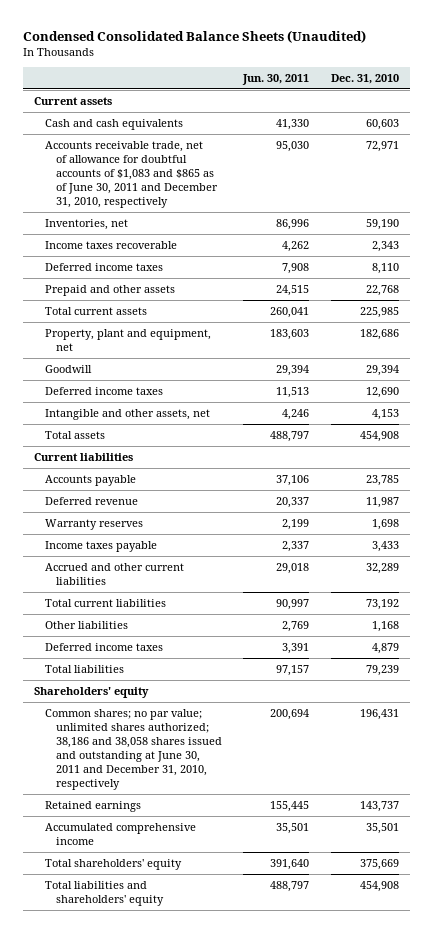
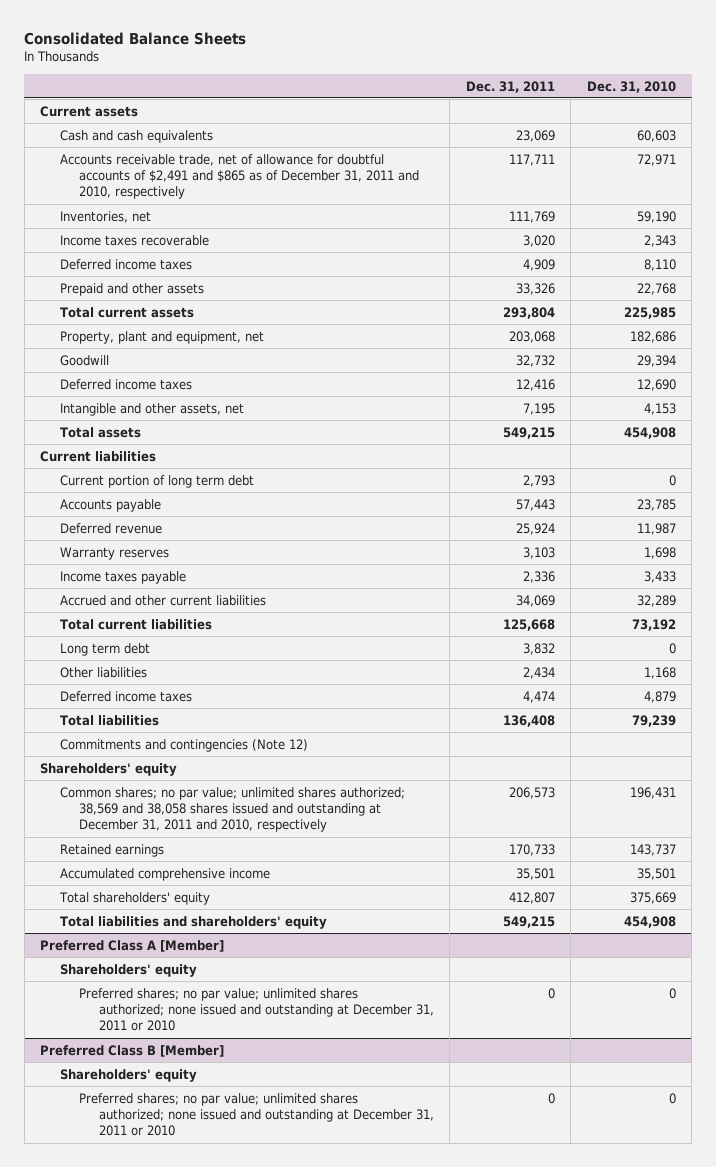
[23,29,367,43] Condensed Consolidated Balance Sheets (Unaudited) -> [24,31,247,45] Consolidated Balance Sheets
[242,73,310,85] Jun. 30, 2011 -> none
none -> [465,80,555,93] Dec. 31, 2011
[44,140,218,209] Accounts receivable trade, net of allowance for doubtful accounts of $1,083 and $865 as of June 30, 2011 and December 31, 2010, respectively -> [59,153,420,200] Accounts receivable trade, net of allowance for doubtful accounts of $2,491 and $865 as of December 31, 2011 and 2010, respectively
none -> [59,474,254,488] Current portion of long term debt
none -> [59,642,150,656] Long term debt
none -> [59,738,308,752] Commitments and contingencies (Note 12)
[44,708,222,791] Common shares; no par value; unlimited shares authorized; 38,186 and 38,058 shares issued and outstanding at June 30, 2011 and December 31, 2010, respectively -> [59,786,405,833] Common shares; no par value; unlimited shares authorized; 38,569 and 38,058 shares issued and outstanding at December 31, 2011 and 2010, respectively
none -> [40,939,225,952] Preferred Class A [Member]
none -> [59,963,197,977] Shareholders' equity
none -> [79,987,434,1032] Preferred shares; no par value; unlimited shares authorized; none issued and outstanding at December 31, 2011 or 2010
none -> [40,1044,225,1057] Preferred Class B [Member]
none -> [59,1068,197,1082] Shareholders' equity
none -> [79,1092,434,1137] Preferred shares; no par value; unlimited shares authorized; none issued and outstanding at December 31, 2011 or 2010

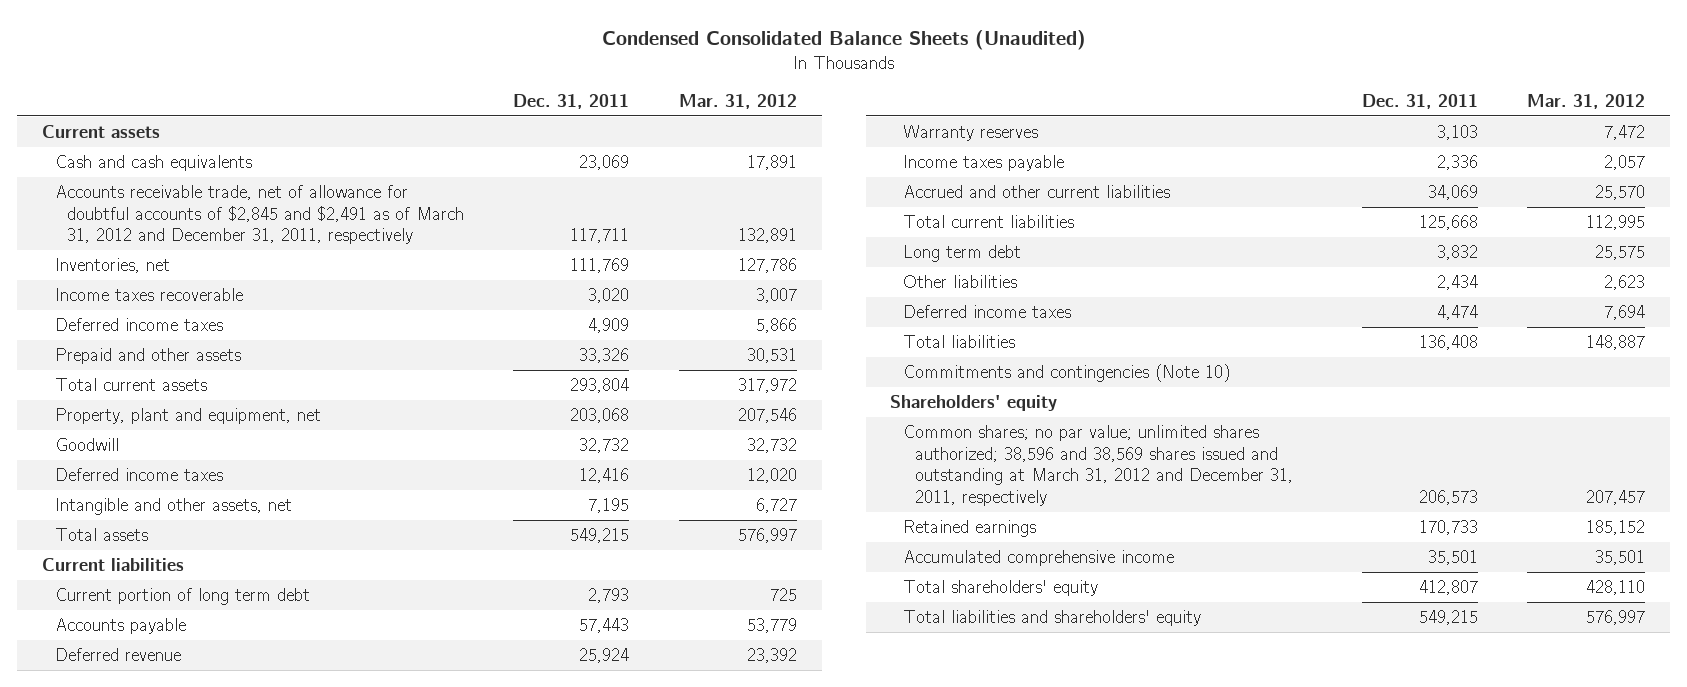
[24,31,247,45] Consolidated Balance Sheets -> [601,29,1086,50] Condensed Consolidated Balance Sheets (Unaudited)
[586,80,676,93] Dec. 31, 2010 -> none
none -> [678,93,797,109] Mar. 31, 2012
[59,153,420,200] Accounts receivable trade, net of allowance for doubtful accounts of $2,491 and $865 as of December 31, 2011 and 2010, respectively -> [54,184,464,245] Accounts receivable trade, net of allowance for doubtful accounts of $2,845 and $2,491 as of March 31, 2012 and December 31, 2011, respectively
[59,738,308,752] Commitments and contingencies (Note 12) -> [902,363,1230,382] Commitments and contingencies (Note 10)
[59,786,405,833] Common shares; no par value; unlimited shares authorized; 38,569 and 38,058 shares issued and outstanding at December 31, 2011 and 2010, respectively -> [902,424,1294,506] Common shares; no par value; unlimited shares authorized; 38,596 and 38,569 shares issued and outstanding at March 31, 2012 and December 31, 2011, respectively
[40,939,225,952] Preferred Class A [Member] -> none
[59,963,197,977] Shareholders' equity -> none
[79,987,434,1032] Preferred shares; no par value; unlimited shares authorized; none issued and outstanding at December 31, 2011 or 2010 -> none
[40,1044,225,1057] Preferred Class B [Member] -> none
[59,1068,197,1082] Shareholders' equity -> none
[79,1092,434,1137] Preferred shares; no par value; unlimited shares authorized; none issued and outstanding at December 31, 2011 or 2010 -> none

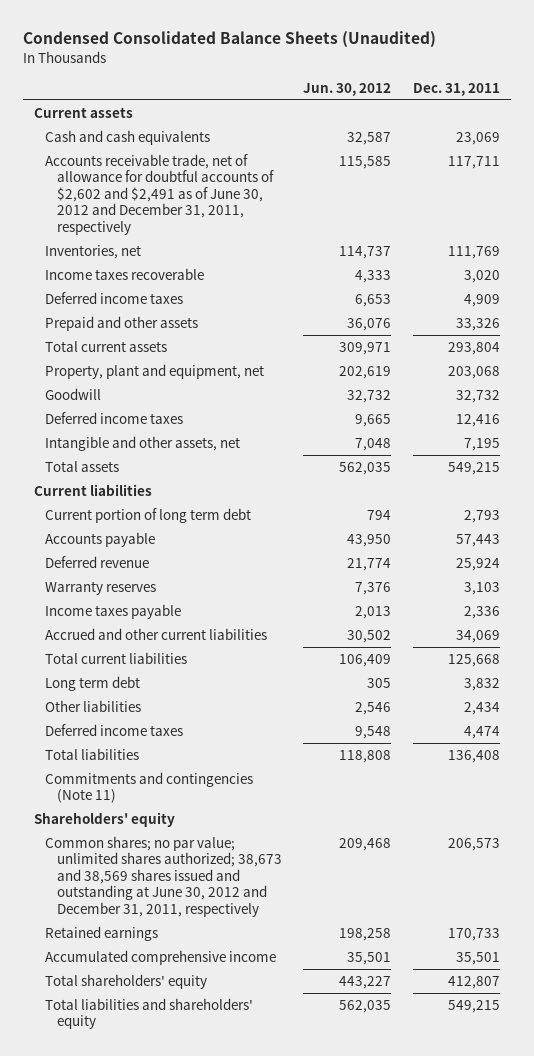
[678,93,797,109] Mar. 31, 2012 -> none
none -> [303,82,392,96] Jun. 30, 2012
[54,184,464,245] Accounts receivable trade, net of allowance for doubtful accounts of $2,845 and $2,491 as of March 31, 2012 and December 31, 2011, respectively -> [45,153,274,235] Accounts receivable trade, net of allowance for doubtful accounts of $2,602 and $2,491 as of June 30, 2012 and December 31, 2011, respectively
[902,363,1230,382] Commitments and contingencies (Note 10) -> [45,771,254,804] Commitments and contingencies (Note 11)
[902,424,1294,506] Common shares; no par value; unlimited shares authorized; 38,596 and 38,569 shares issued and outstanding at March 31, 2012 and December 31, 2011, respectively -> [45,835,282,917] Common shares; no par value; unlimited shares authorized; 38,673 and 38,569 shares issued and outstanding at June 30, 2012 and December 31, 2011, respectively

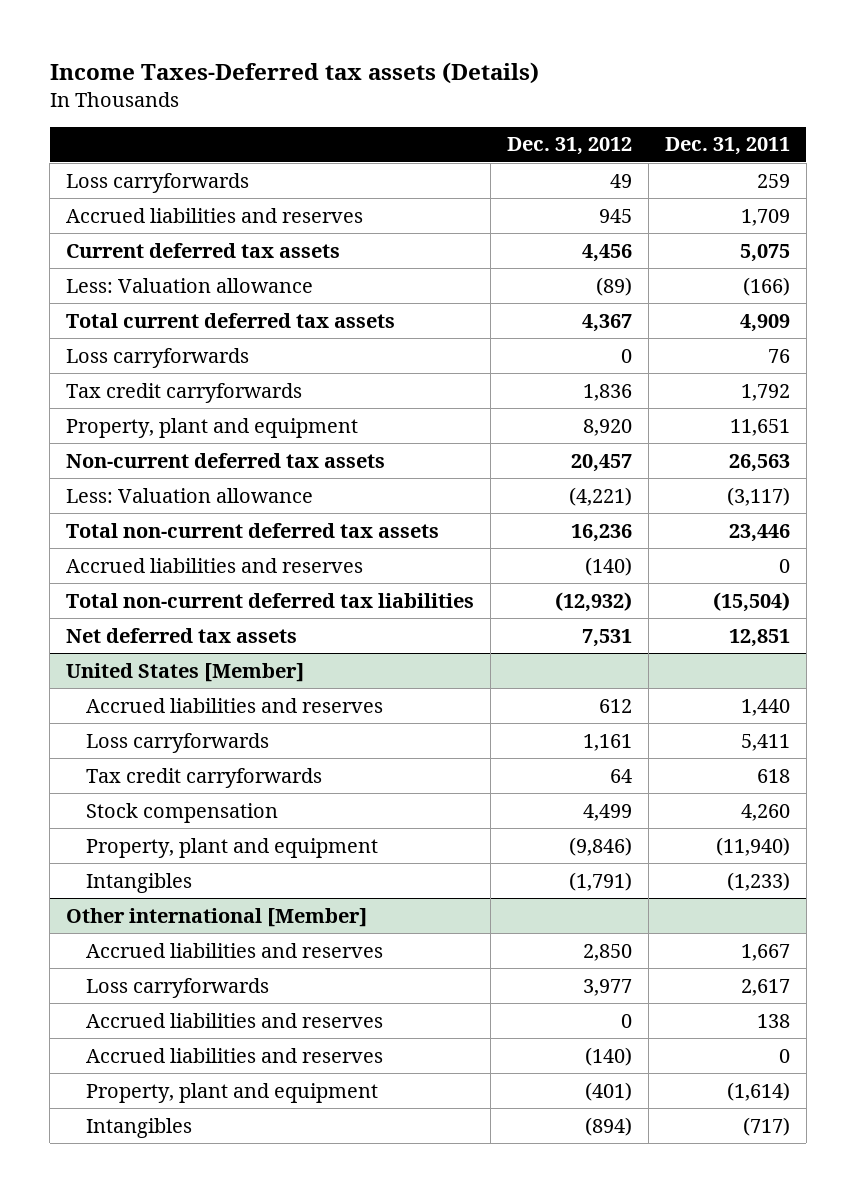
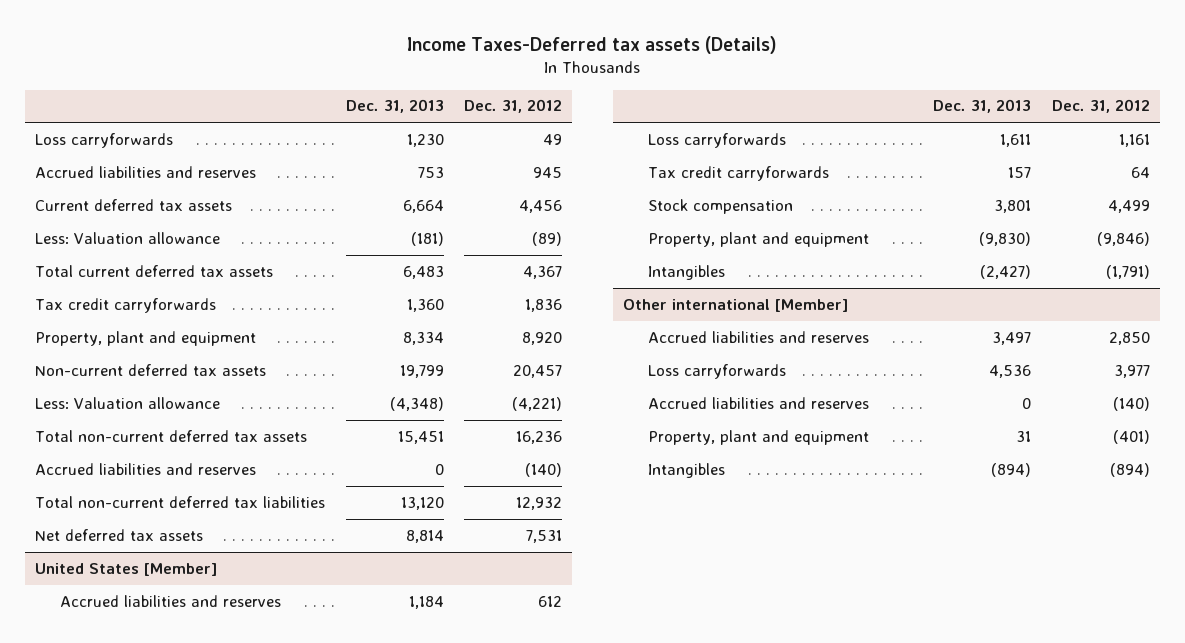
[664,137,790,156] Dec. 31, 2011 -> none
none -> [345,99,444,114] Dec. 31, 2013
[66,347,250,368] Loss carryforwards -> none
[555,591,633,612] (12,932) -> [515,496,562,510] 12,932
[86,1012,384,1028] Accrued liabilities and reserves -> none

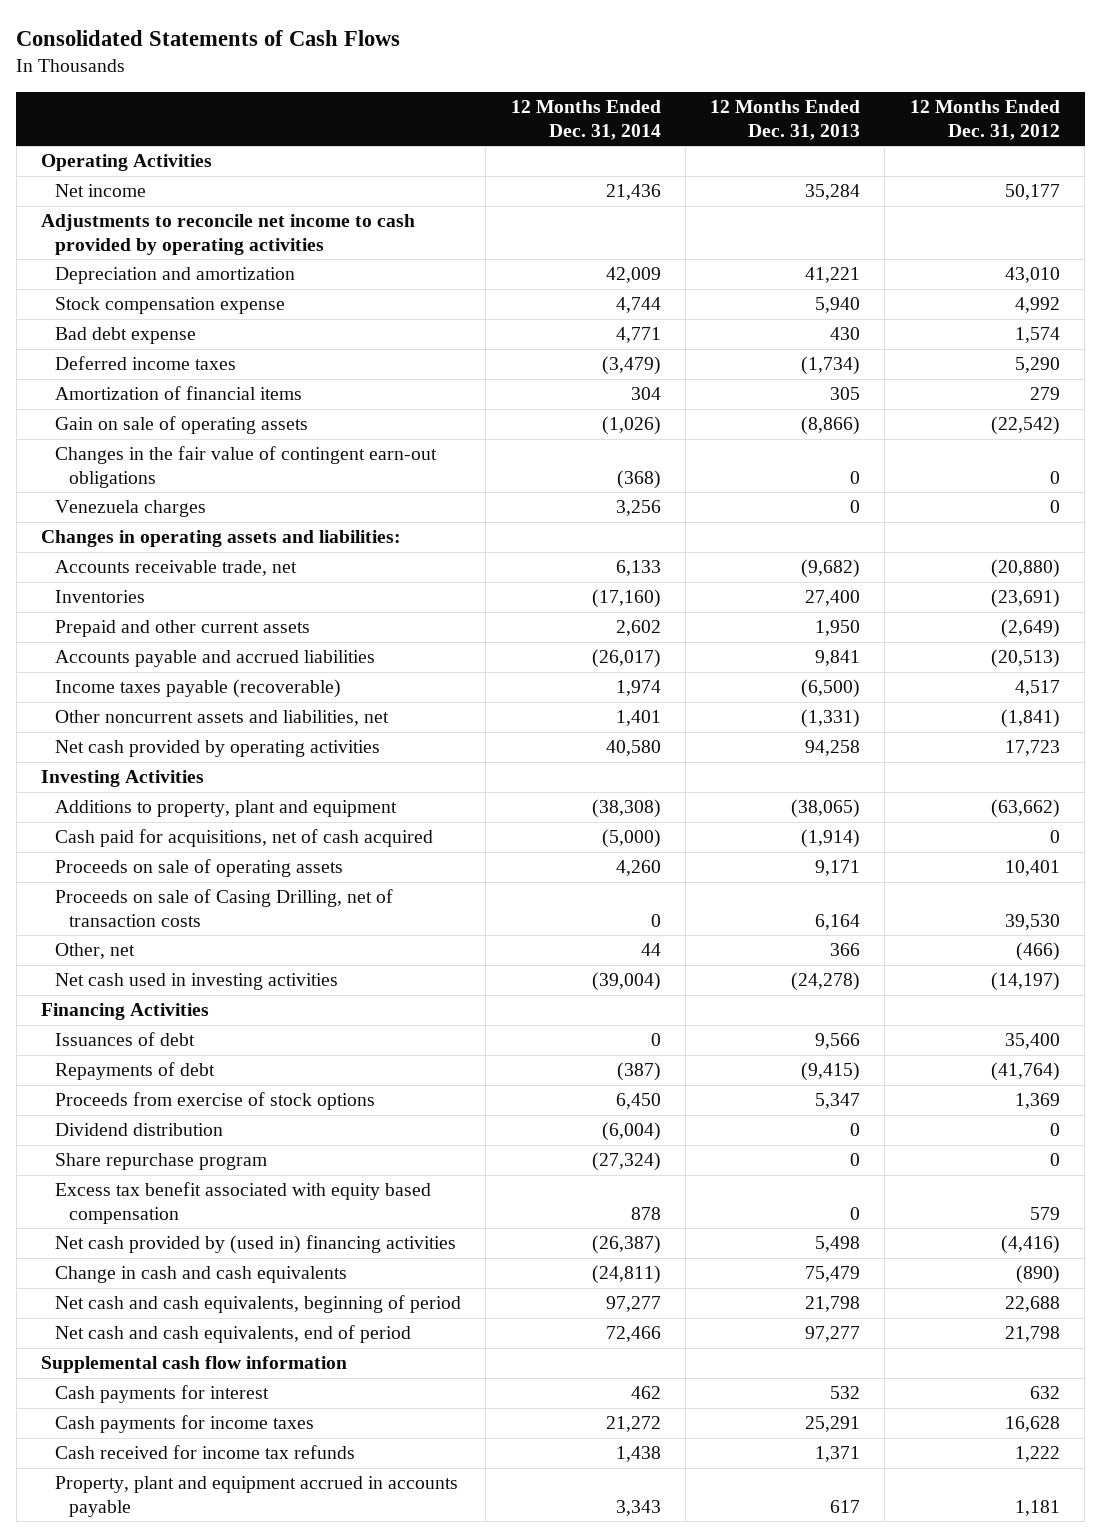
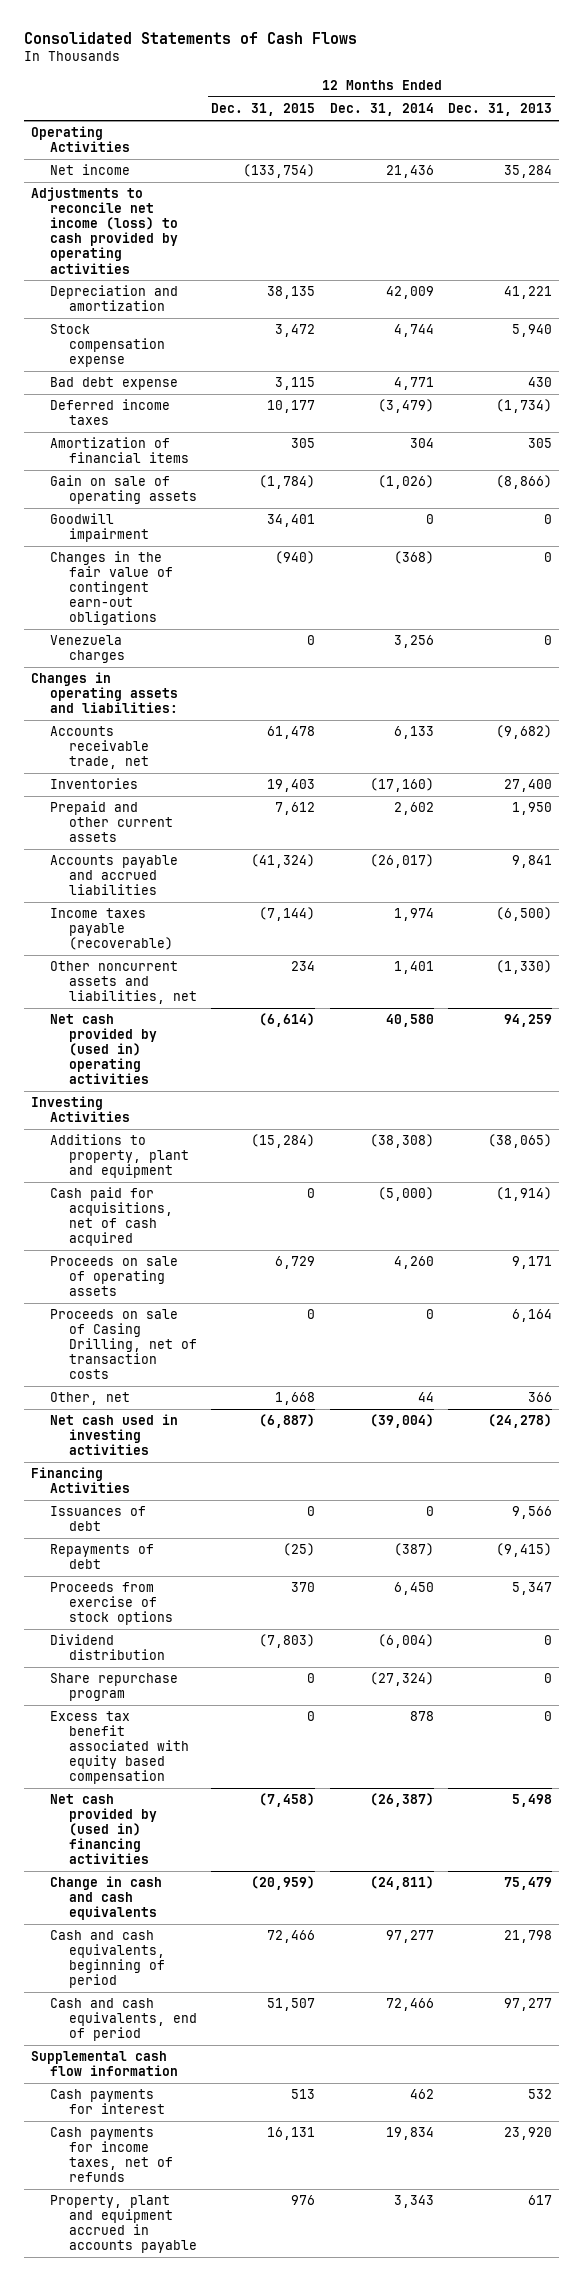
[909,99,1060,140] 12 Months Ended Dec. 31, 2012 -> none
none -> [211,103,316,117] Dec. 31, 2015
[41,214,416,255] Adjustments to reconcile net income to cash provided by operating activities -> [31,187,178,274] Adjustments to reconcile net income (loss) to cash provided by operating activities
none -> [49,513,149,543] Goodwill impairment
[801,709,861,729] (1,331) -> [495,960,552,975] (1,330)
[54,740,380,758] Net cash provided by operating activities -> [49,1014,157,1085] Net cash provided by (used in) operating activities
[805,740,861,757] 94,258 -> [503,1014,552,1028] 94,259
[54,1295,461,1314] Net cash and cash equivalents, beginning of period -> [49,1930,165,1989] Cash and cash equivalents, beginning of period
[54,1325,411,1344] Net cash and cash equivalents, end of period -> [49,1998,197,2042] Cash and cash equivalents, end of period
[54,1445,355,1460] Cash received for income tax refunds -> none
[54,1415,314,1434] Cash payments for income taxes -> [49,2127,173,2183] Cash payments for income taxes, net of refunds
[605,1416,661,1433] 21,272 -> [385,2127,434,2141] 19,834
[805,1416,861,1433] 25,291 -> [503,2127,552,2141] 23,920

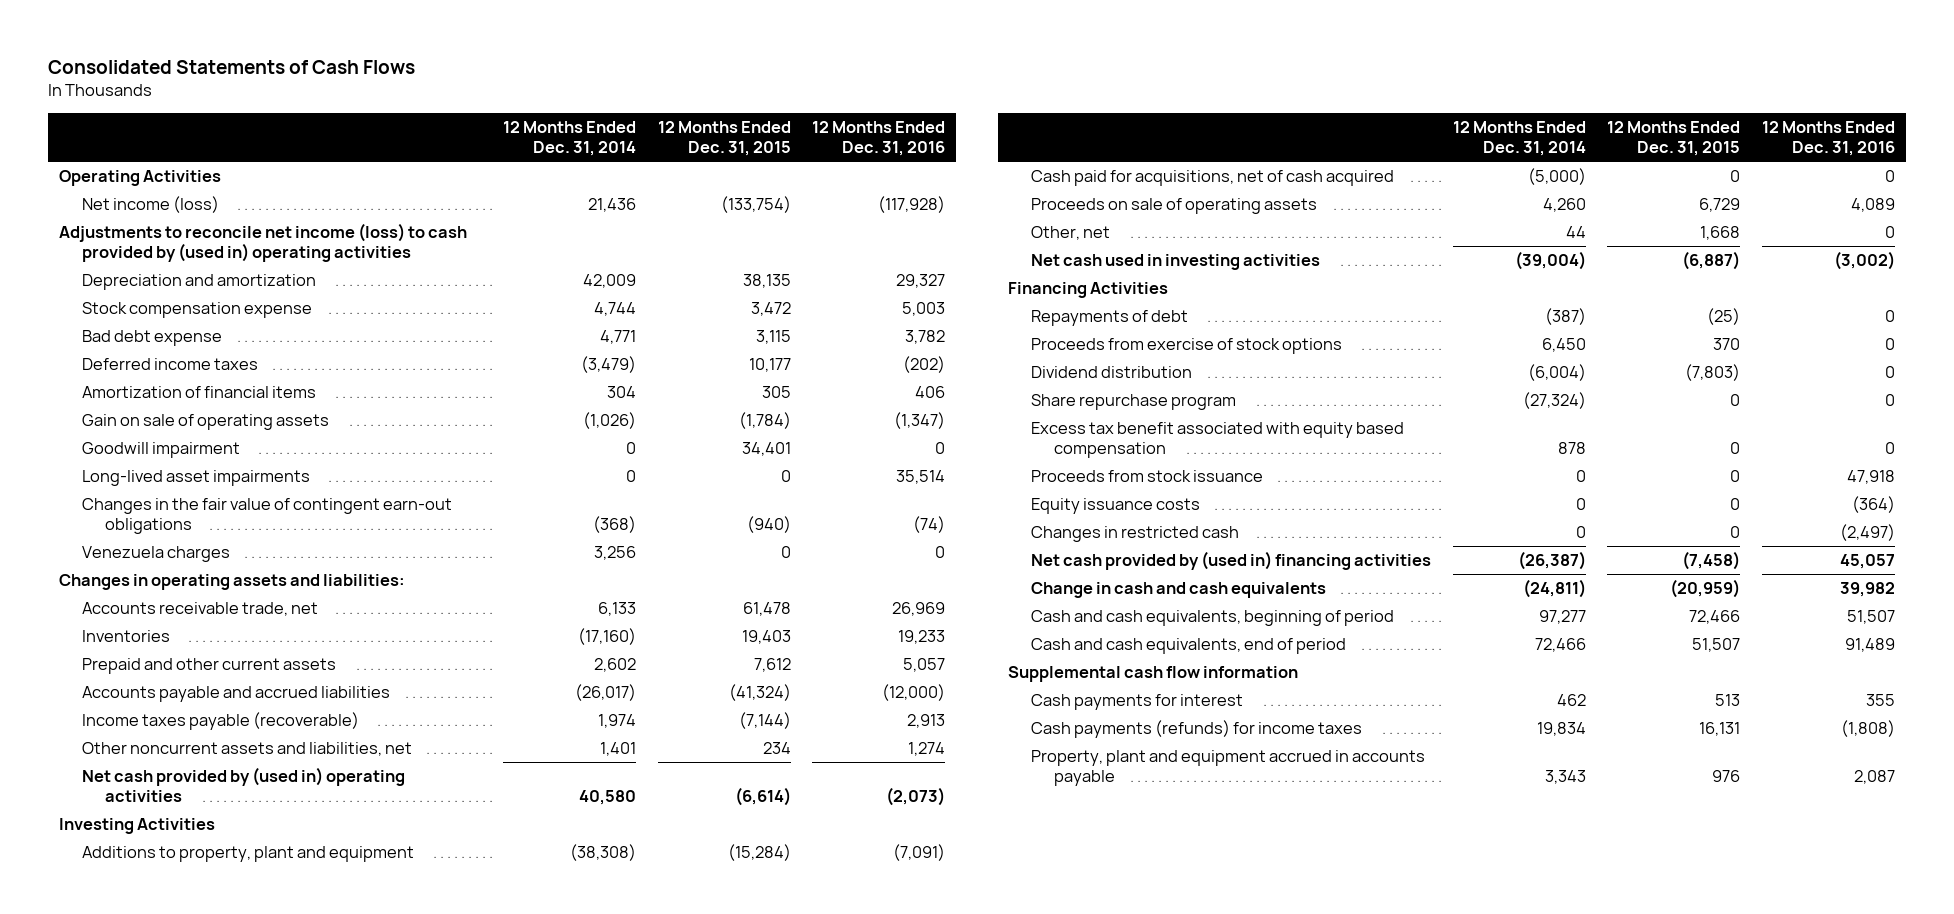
[447,103,552,117] Dec. 31, 2013 -> none
none -> [812,120,946,157] 12 Months Ended Dec. 31, 2016
[49,164,130,176] Net income -> [81,195,219,213] Net income (loss)
[31,187,178,274] Adjustments to reconcile net income (loss) to cash provided by operating activities -> [58,222,467,263] Adjustments to reconcile net income (loss) to cash provided by (used in) operating activities
none -> [81,469,310,486] Long-lived asset impairments
[49,1309,197,1380] Proceeds on sale of Casing Drilling, net of transaction costs -> none
[49,1506,146,1532] Issuances of debt -> none
none -> [1031,469,1264,482] Proceeds from stock issuance
none -> [1031,497,1201,514] Equity issuance costs
none -> [1031,525,1240,542] Changes in restricted cash
[49,2127,173,2183] Cash payments for income taxes, net of refunds -> [1031,719,1363,738] Cash payments (refunds) for income taxes

